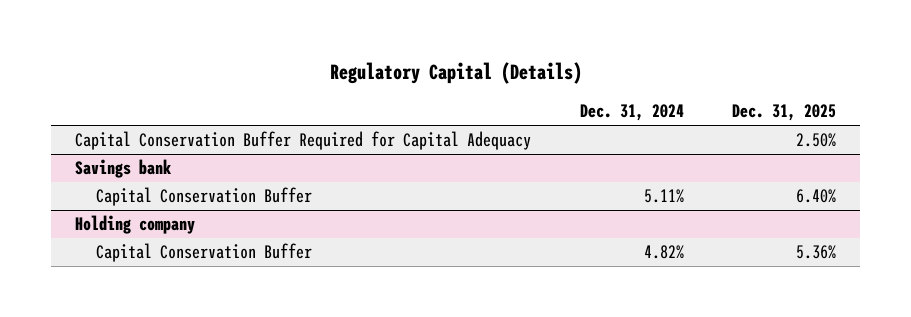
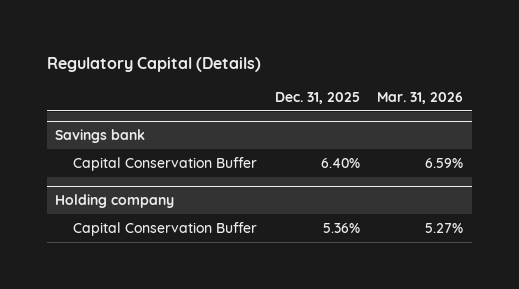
[579,104,684,122] Dec. 31, 2024 -> none
none -> [377,91,464,104] Mar. 31, 2026
[75,131,532,151] Capital Conservation Buffer Required for Capital Adequacy -> none

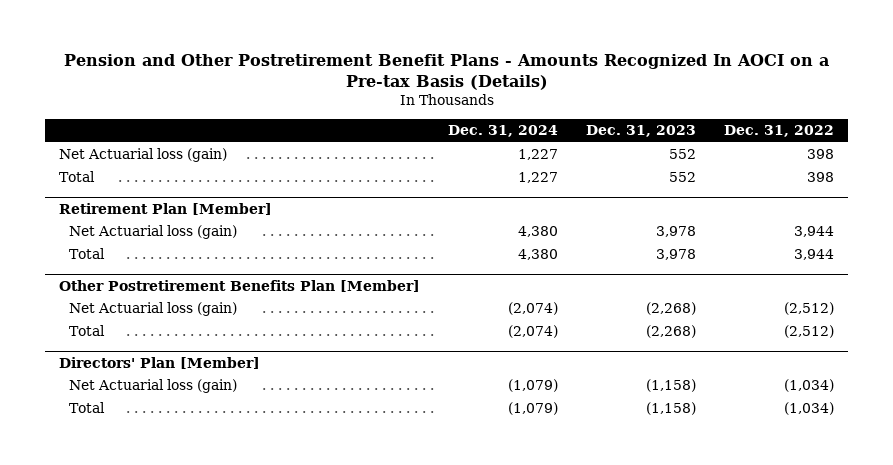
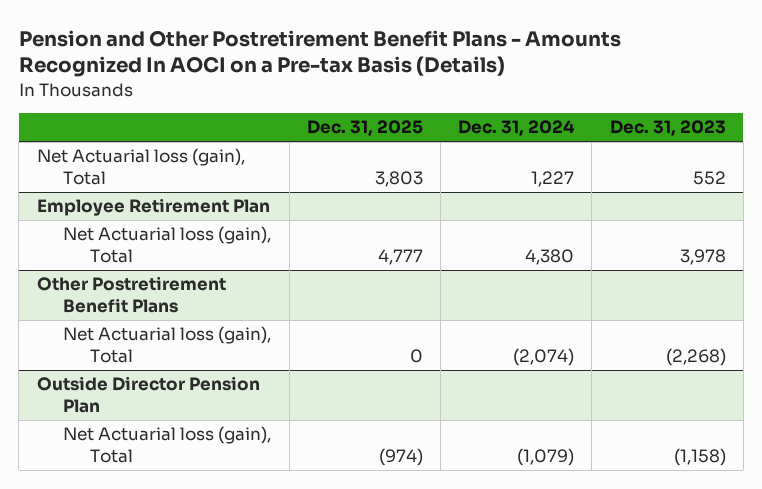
[724,125,835,138] Dec. 31, 2022 -> none
none -> [306,120,423,137] Dec. 31, 2025
[59,148,228,163] Net Actuarial loss (gain) -> none
[68,225,237,240] Net Actuarial loss (gain) -> none
[68,302,237,317] Net Actuarial loss (gain) -> none
[68,379,237,394] Net Actuarial loss (gain) -> none
[59,171,96,183] Total -> [36,148,245,186] Net Actuarial loss (gain), Total
[59,202,273,215] Retirement Plan [Member] -> [36,198,270,217] Employee Retirement Plan
[68,248,105,260] Total -> [63,226,272,264] Net Actuarial loss (gain), Total
[59,279,421,292] Other Postretirement Benefits Plan [Member] -> [36,276,226,314] Other Postretirement Benefit Plans
[68,325,105,337] Total -> [63,326,272,364] Net Actuarial loss (gain), Total
[59,356,261,369] Directors' Plan [Member] -> [36,376,260,414] Outside Director Pension Plan
[68,402,105,414] Total -> [63,426,272,464] Net Actuarial loss (gain), Total

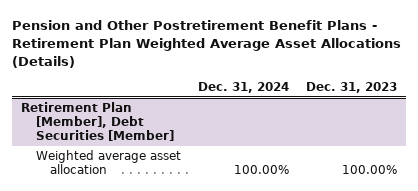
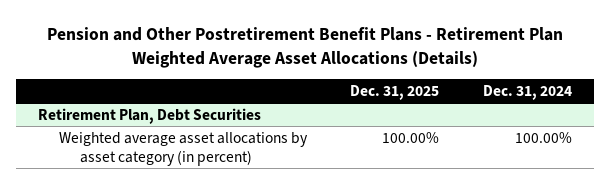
[306,82,398,94] Dec. 31, 2023 -> none
none -> [350,84,440,100] Dec. 31, 2025
[21,101,174,142] Retirement Plan [Member], Debt Securities [Member] -> [37,107,261,124] Retirement Plan, Debt Securities
[35,149,181,174] Weighted average asset allocation -> [58,131,308,166] Weighted average asset allocations by asset category (in percent)

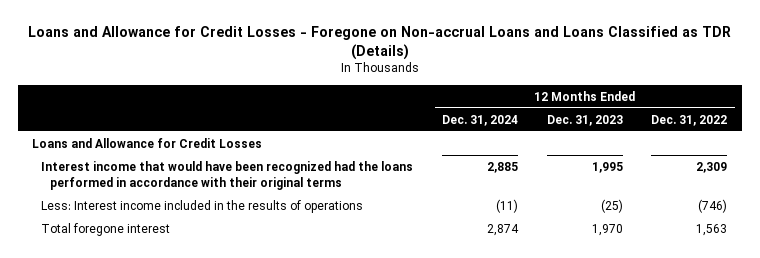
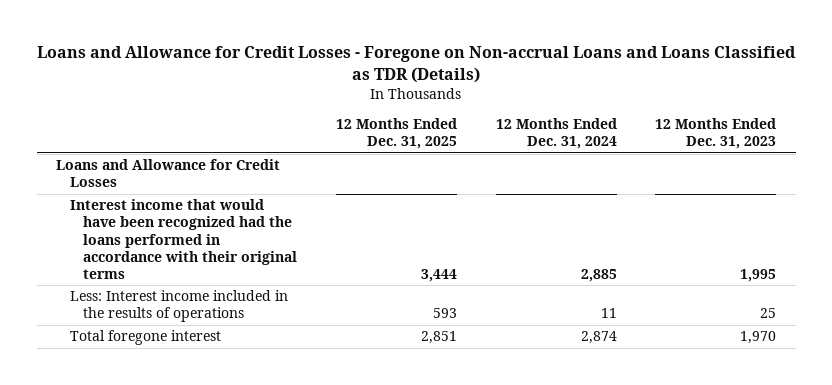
[651,114,728,126] Dec. 31, 2022 -> none
none -> [336,118,458,150] 12 Months Ended Dec. 31, 2025
[495,198,518,213] (11) -> [600,308,617,319] 11
[600,198,623,213] (25) -> [760,308,777,319] 25

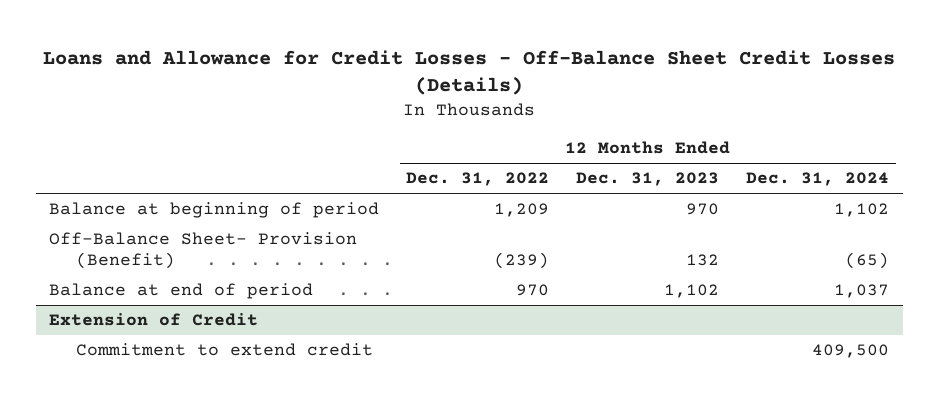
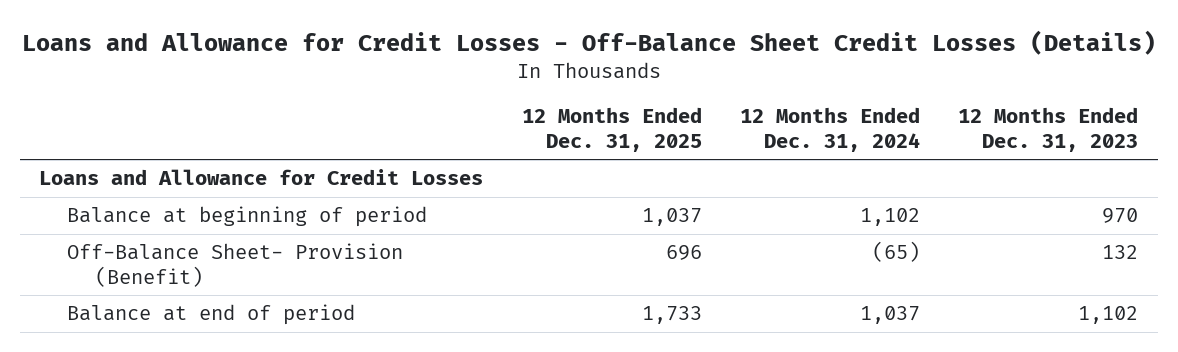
[406,172,550,187] Dec. 31, 2022 -> none
none -> [521,107,702,152] 12 Months Ended Dec. 31, 2025
none -> [39,169,484,186] Loans and Allowance for Credit Losses
[49,313,259,327] Extension of Credit -> none
[76,343,374,357] Commitment to extend credit -> none

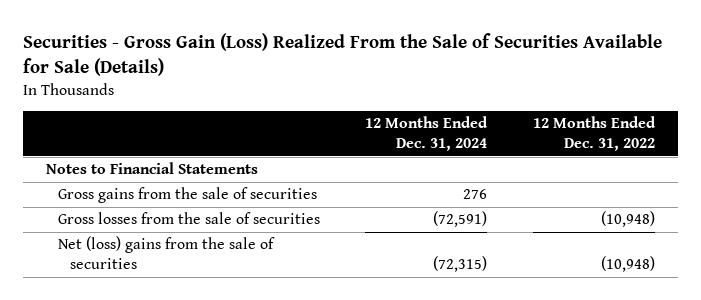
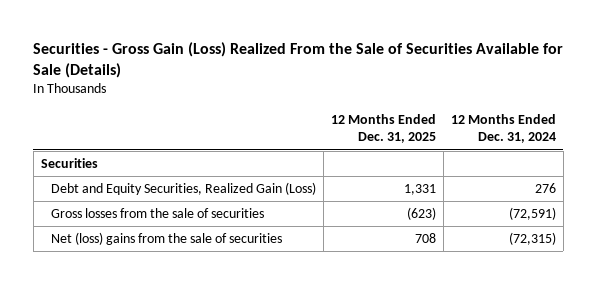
[532,116,656,152] 12 Months Ended Dec. 31, 2022 -> none
none -> [330,113,436,144] 12 Months Ended Dec. 31, 2025
[45,162,258,175] Notes to Financial Statements -> none
none -> [40,158,98,169] Securities
[58,187,318,204] Gross gains from the sale of securities -> [50,182,316,196] Debt and Equity Securities, Realized Gain (Loss)

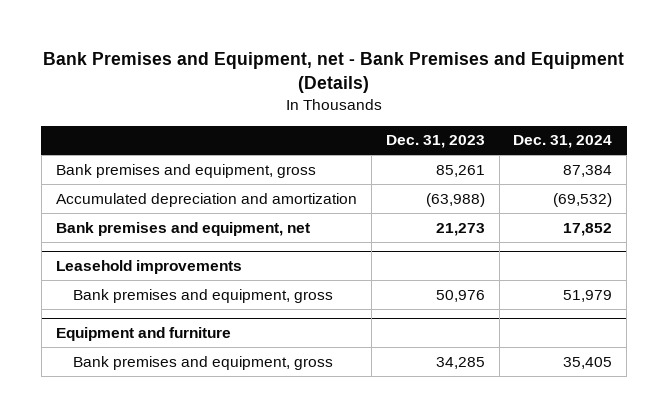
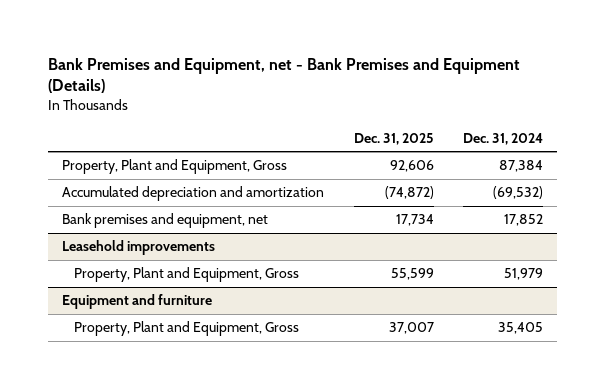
[385,135,485,149] Dec. 31, 2023 -> none
none -> [353,132,434,145] Dec. 31, 2025
[55,163,316,178] Bank premises and equipment, gross -> [62,159,288,175] Property, Plant and Equipment, Gross
[72,288,333,303] Bank premises and equipment, gross -> [73,267,299,283] Property, Plant and Equipment, Gross
[72,355,333,370] Bank premises and equipment, gross -> [73,321,299,337] Property, Plant and Equipment, Gross

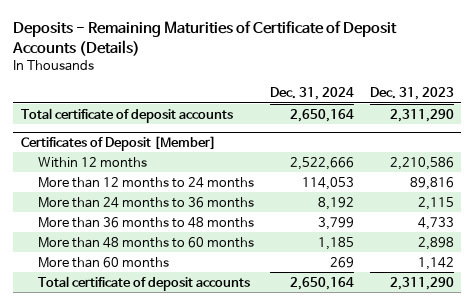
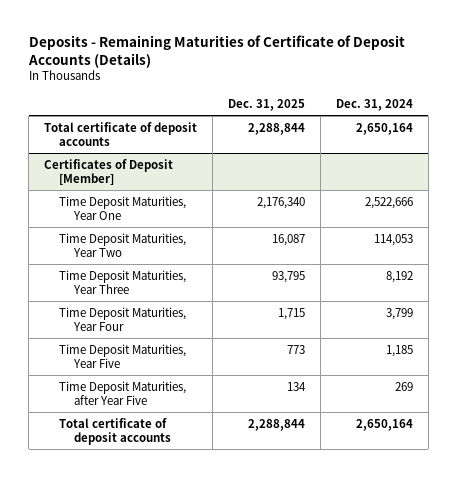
[369,87,454,101] Dec. 31, 2023 -> none
none -> [227,98,305,111] Dec. 31, 2025
[38,156,148,168] Within 12 months -> [58,195,186,220] Time Deposit Maturities, Year One
[38,176,255,188] More than 12 months to 24 months -> [58,232,186,257] Time Deposit Maturities, Year Two
[38,196,255,208] More than 24 months to 36 months -> [58,269,186,294] Time Deposit Maturities, Year Three
[38,216,255,228] More than 36 months to 48 months -> [58,306,186,331] Time Deposit Maturities, Year Four
[38,236,255,248] More than 48 months to 60 months -> [58,343,186,368] Time Deposit Maturities, Year Five
[38,256,170,268] More than 60 months -> [58,380,186,405] Time Deposit Maturities, after Year Five

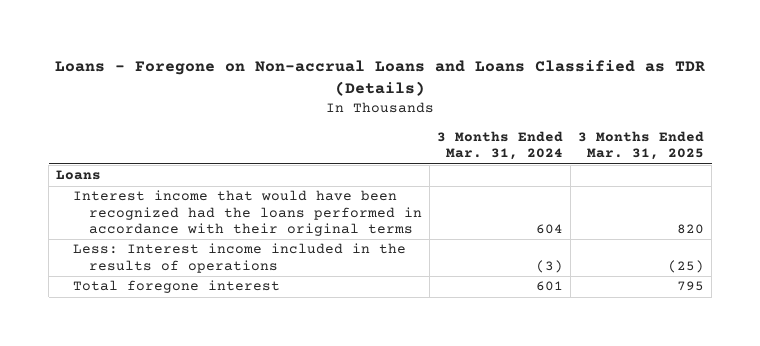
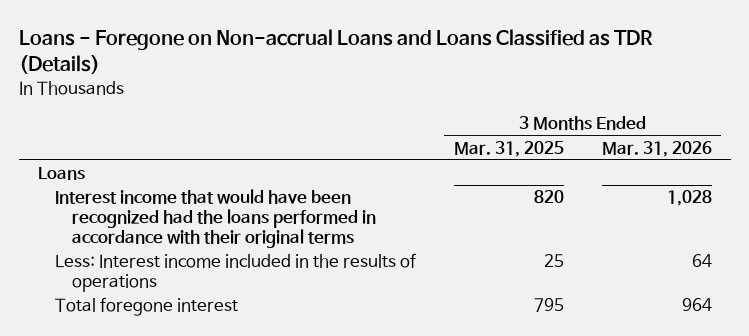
[437,131,564,161] 3 Months Ended Mar. 31, 2024 -> none
none -> [601,140,712,157] Mar. 31, 2026
[668,259,705,273] (25) -> [543,254,564,268] 25

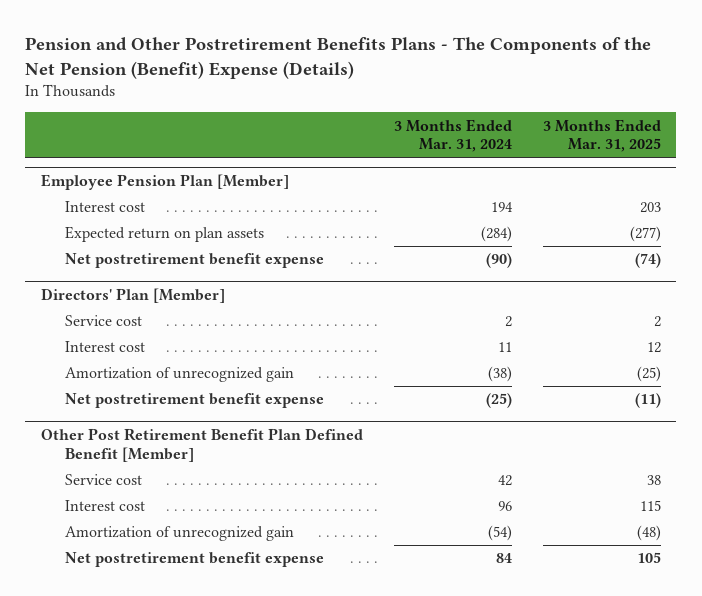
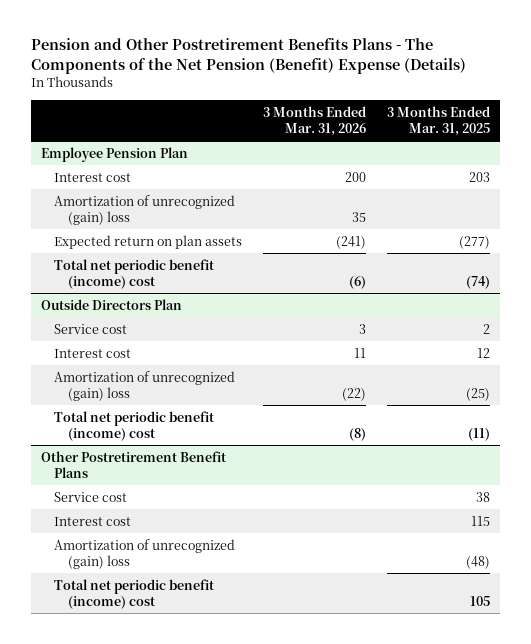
[393,118,512,153] 3 Months Ended Mar. 31, 2024 -> none
none -> [262,105,366,137] 3 Months Ended Mar. 31, 2026
[40,173,289,190] Employee Pension Plan [Member] -> [40,146,188,162] Employee Pension Plan
none -> [54,194,236,226] Amortization of unrecognized (gain) loss
[64,253,324,269] Net postretirement benefit expense -> [54,258,215,290] Total net periodic benefit (income) cost
[40,287,225,303] Directors' Plan [Member] -> [40,298,182,310] Outside Directors Plan
[64,367,294,383] Amortization of unrecognized gain -> [54,370,236,402] Amortization of unrecognized (gain) loss
[64,393,324,409] Net postretirement benefit expense -> [54,410,215,442] Total net periodic benefit (income) cost
[40,427,363,462] Other Post Retirement Benefit Plan Defined Benefit [Member] -> [40,450,226,479] Other Postretirement Benefit Plans
[64,526,294,542] Amortization of unrecognized gain -> [54,538,236,570] Amortization of unrecognized (gain) loss
[64,552,324,568] Net postretirement benefit expense -> [54,578,215,610] Total net periodic benefit (income) cost

